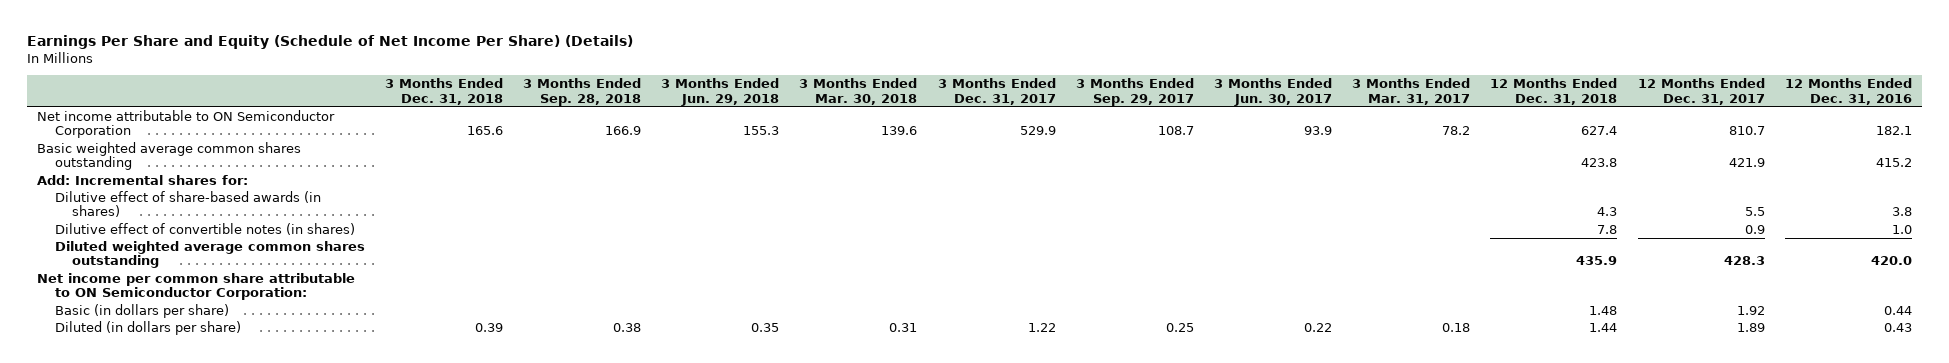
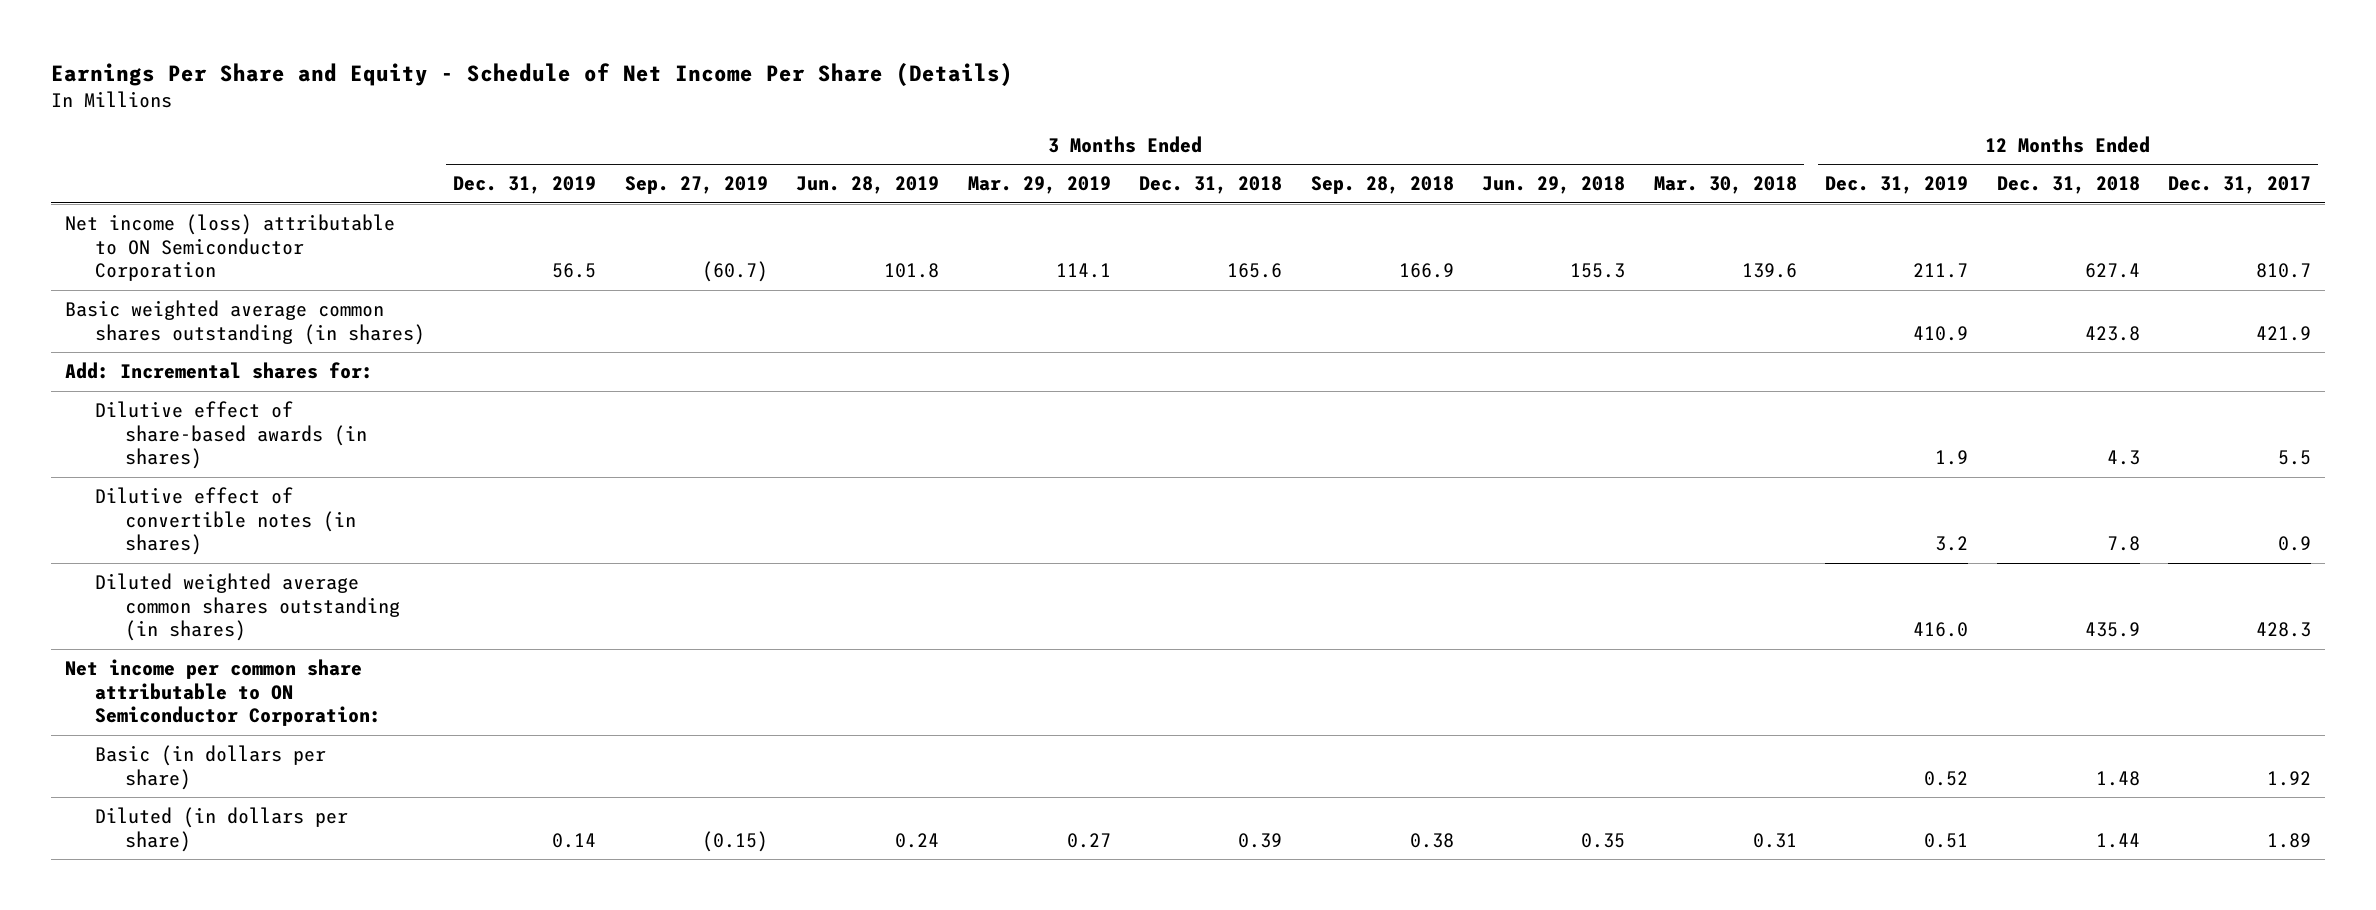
[27,35,634,50] Earnings Per Share and Equity (Schedule of Net Income Per Share) (Details) -> [50,62,1013,86] Earnings Per Share and Equity - Schedule of Net Income Per Share (Details)
[937,78,1056,105] 3 Months Ended Dec. 31, 2017 -> none
[1075,78,1194,106] 3 Months Ended Sep. 29, 2017 -> none
[1214,78,1333,106] 3 Months Ended Jun. 30, 2017 -> none
[1352,78,1471,105] 3 Months Ended Mar. 31, 2017 -> none
[1784,78,1912,105] 12 Months Ended Dec. 31, 2016 -> none
none -> [453,176,597,195] Dec. 31, 2019
none -> [624,176,768,195] Sep. 27, 2019
none -> [796,176,940,195] Jun. 28, 2019
none -> [967,176,1111,195] Mar. 29, 2019
none -> [1825,176,1969,195] Dec. 31, 2019
[37,110,336,139] Net income attributable to ON Semiconductor Corporation -> [64,214,395,282] Net income (loss) attributable to ON Semiconductor Corporation
[37,142,302,171] Basic weighted average common shares outstanding -> [64,300,425,345] Basic weighted average common shares outstanding (in shares)
[54,241,365,269] Diluted weighted average common shares outstanding -> [94,573,400,642] Diluted weighted average common shares outstanding (in shares)

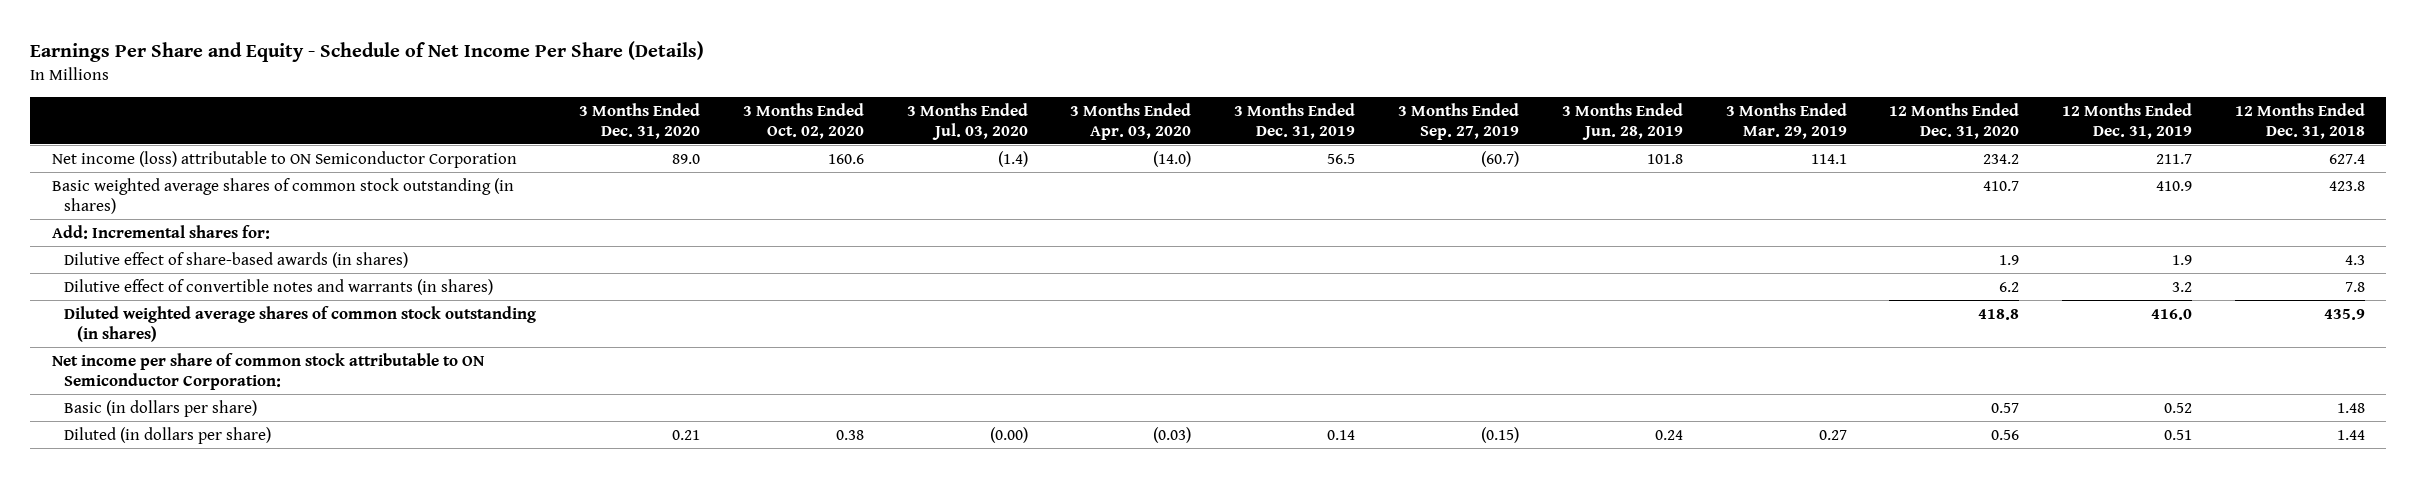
[1139,176,1283,195] Dec. 31, 2018 -> none
[1310,176,1454,195] Sep. 28, 2018 -> none
[1482,176,1626,195] Jun. 29, 2018 -> none
[1653,176,1797,195] Mar. 30, 2018 -> none
[2168,176,2312,195] Dec. 31, 2017 -> none
none -> [579,102,701,139] 3 Months Ended Dec. 31, 2020
none -> [742,102,864,139] 3 Months Ended Oct. 02, 2020
none -> [906,102,1028,140] 3 Months Ended Jul. 03, 2020
none -> [1070,102,1192,140] 3 Months Ended Apr. 03, 2020
none -> [1889,102,2020,139] 12 Months Ended Dec. 31, 2020
[64,300,425,345] Basic weighted average common shares outstanding (in shares) -> [51,177,514,214] Basic weighted average shares of common stock outstanding (in shares)
[94,487,356,556] Dilutive effect of convertible notes (in shares) -> [64,278,494,295] Dilutive effect of convertible notes and warrants (in shares)
[94,573,400,642] Diluted weighted average common shares outstanding (in shares) -> [64,305,537,342] Diluted weighted average shares of common stock outstanding (in shares)
[64,659,381,727] Net income per common share attributable to ON Semiconductor Corporation: -> [51,352,485,390] Net income per share of common stock attributable to ON Semiconductor Corporation:

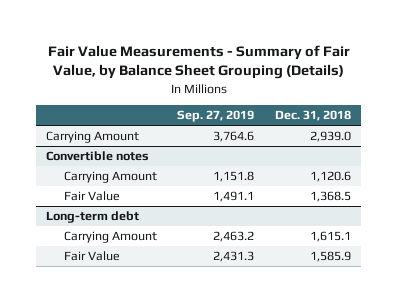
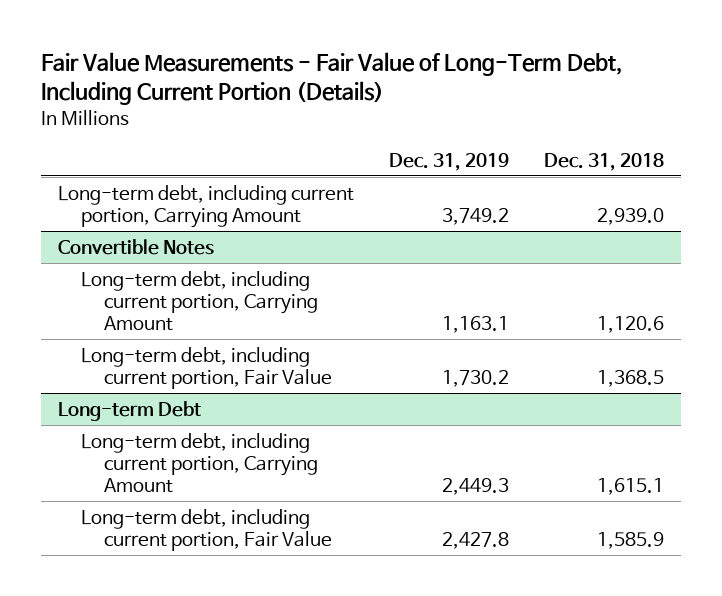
[47,44,350,80] Fair Value Measurements - Summary of Fair Value, by Balance Sheet Grouping (Details) -> [40,51,623,106] Fair Value Measurements - Fair Value of Long-Term Debt, Including Current Portion (Details)
[177,110,255,123] Sep. 27, 2019 -> none
none -> [388,152,509,171] Dec. 31, 2019
[46,131,140,144] Carrying Amount -> [57,184,354,228] Long-term debt, including current portion, Carrying Amount
[46,151,150,162] Convertible notes -> [57,238,214,255] Convertible Notes
[63,171,157,184] Carrying Amount -> [81,270,319,331] Long-term debt, including current portion, Carrying Amount
[63,191,120,202] Fair Value -> [81,346,333,389] Long-term debt, including current portion, Fair Value
[46,211,140,224] Long-term debt -> [57,400,201,421] Long-term Debt
[63,231,157,244] Carrying Amount -> [81,432,319,493] Long-term debt, including current portion, Carrying Amount
[63,251,120,262] Fair Value -> [81,508,333,551] Long-term debt, including current portion, Fair Value

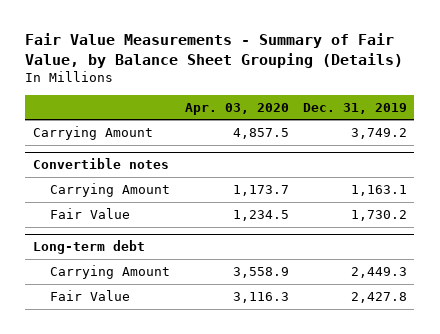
[40,51,623,106] Fair Value Measurements - Fair Value of Long-Term Debt, Including Current Portion (Details) -> [25,33,404,68] Fair Value Measurements - Summary of Fair Value, by Balance Sheet Grouping (Details)
[543,152,664,171] Dec. 31, 2018 -> none
none -> [184,102,289,115] Apr. 03, 2020
[57,184,354,228] Long-term debt, including current portion, Carrying Amount -> [32,125,153,140] Carrying Amount
[57,238,214,255] Convertible Notes -> [32,158,169,170] Convertible notes
[81,270,319,331] Long-term debt, including current portion, Carrying Amount -> [50,182,171,197] Carrying Amount
[81,346,333,389] Long-term debt, including current portion, Fair Value -> [50,207,131,219] Fair Value
[57,400,201,421] Long-term Debt -> [32,240,145,255] Long-term debt
[81,432,319,493] Long-term debt, including current portion, Carrying Amount -> [50,264,171,279] Carrying Amount
[81,508,333,551] Long-term debt, including current portion, Fair Value -> [50,289,131,301] Fair Value

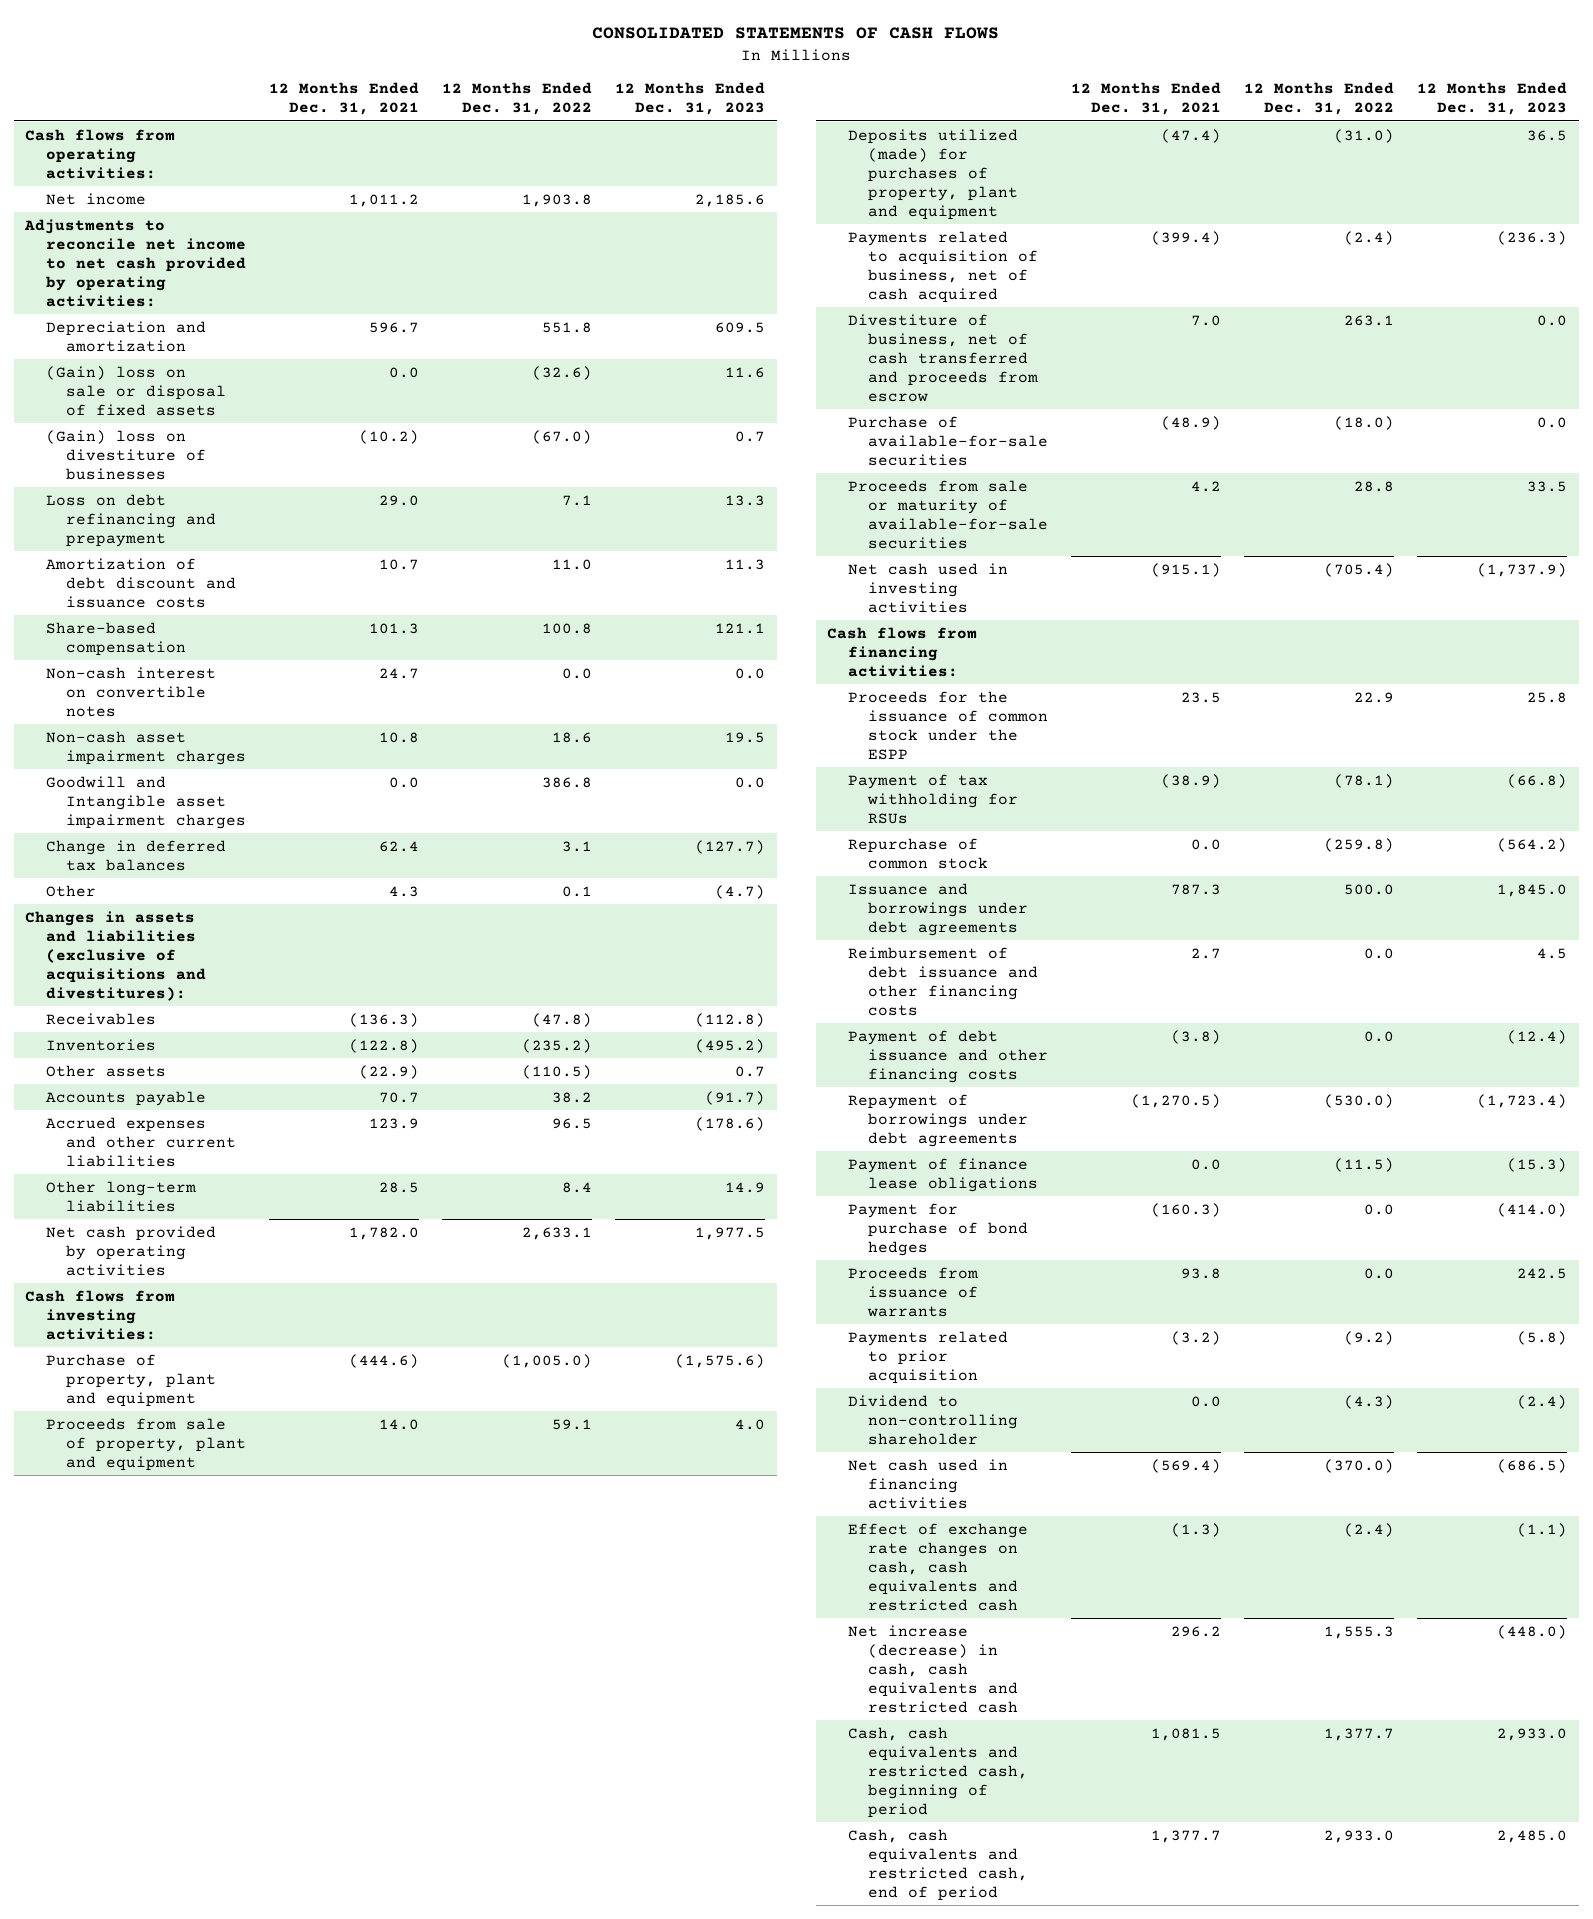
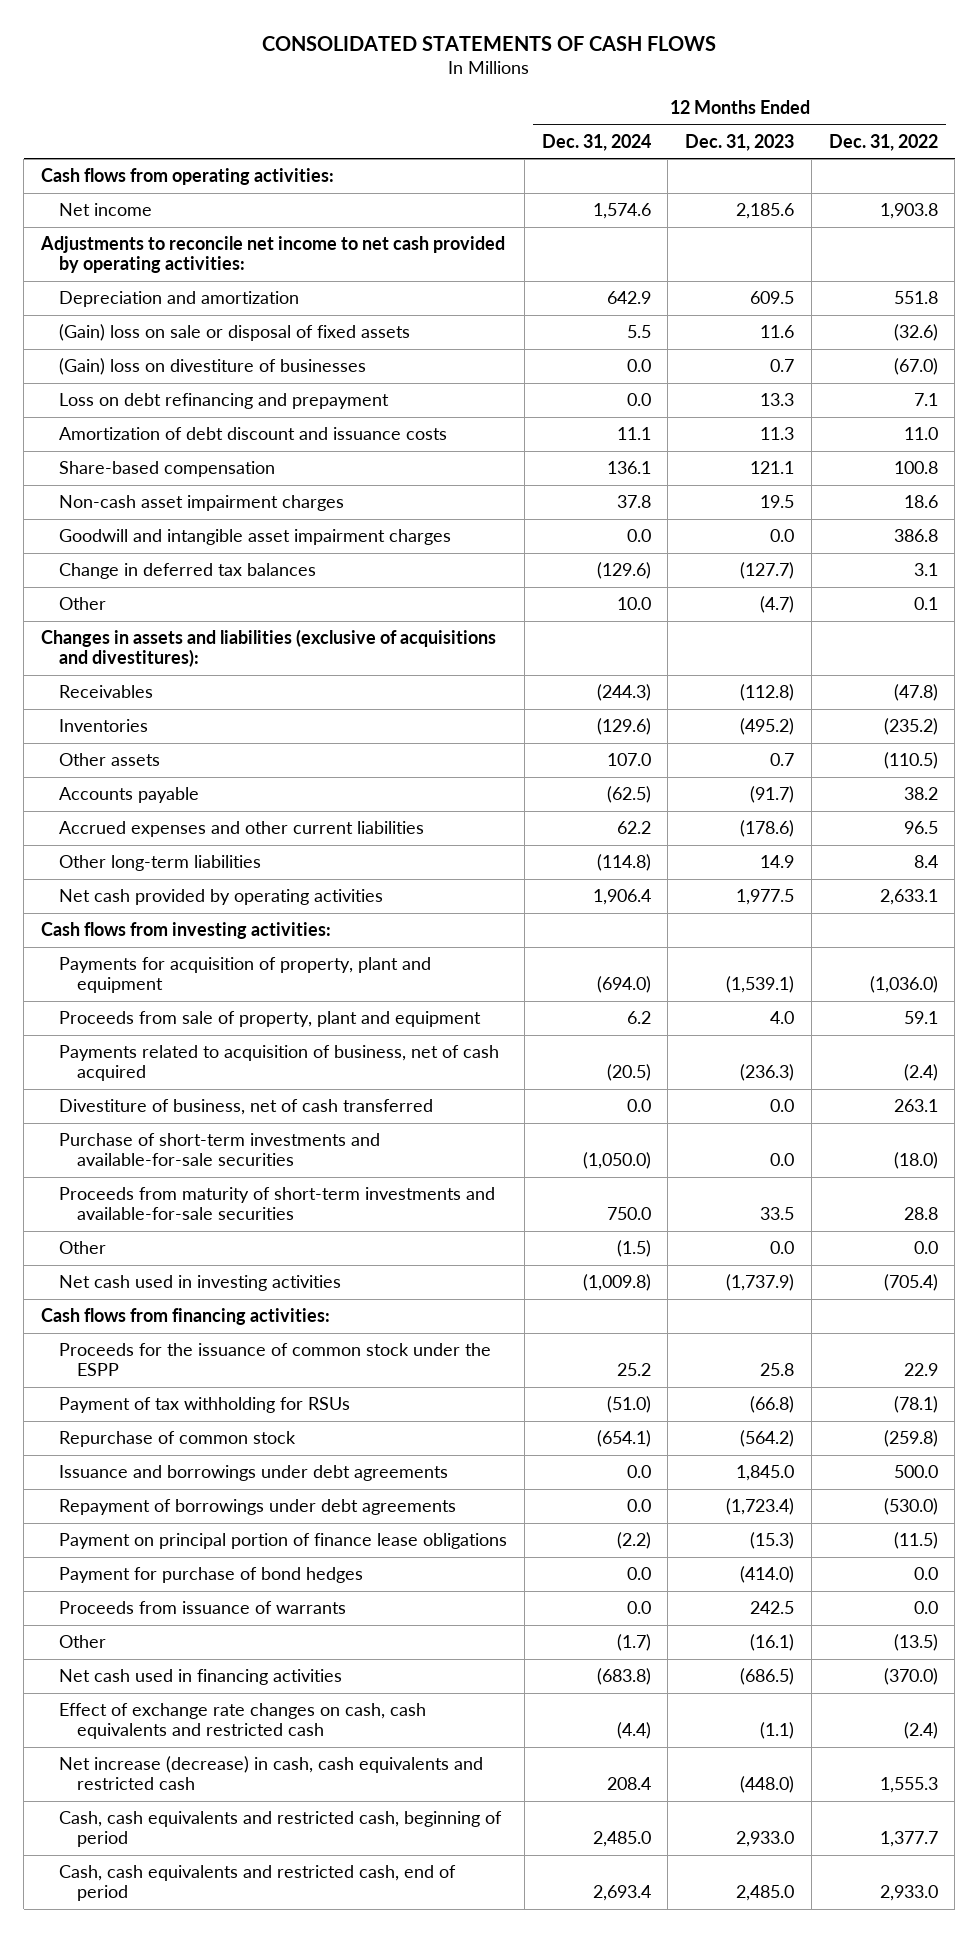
[269,82,420,116] 12 Months Ended Dec. 31, 2021 -> none
none -> [541,133,651,151] Dec. 31, 2024
[45,666,216,717] Non-cash interest on convertible notes -> none
[45,775,247,829] Goodwill and Intangible asset impairment charges -> [59,529,452,546] Goodwill and intangible asset impairment charges
[45,1353,217,1407] Purchase of property, plant and equipment -> [59,957,432,994] Payments for acquisition of property, plant and equipment
[502,1353,593,1368] (1,005.0) -> [869,976,938,994] (1,036.0)
[675,1353,766,1368] (1,575.6) -> [726,976,795,994] (1,539.1)
[847,128,1019,220] Deposits utilized (made) for purchases of property, plant and equipment -> none
[847,313,1039,402] Divestiture of business, net of cash transferred and proceeds from escrow -> [59,1099,434,1116] Divestiture of business, net of cash transferred
[847,415,1049,466] Purchase of available-for-sale securities -> [59,1133,381,1167] Purchase of short-term investments and available-for-sale securities
[847,479,1049,549] Proceeds from sale or maturity of available-for-sale securities -> [59,1187,496,1221] Proceeds from maturity of short-term investments and available-for-sale securities
none -> [59,1241,107,1255] Other
[847,946,1039,1016] Reimbursement of debt issuance and other financing costs -> none
[847,1029,1049,1083] Payment of debt issuance and other financing costs -> none
[847,1157,1039,1192] Payment of finance lease obligations -> [59,1533,508,1550] Payment on principal portion of finance lease obligations
[847,1330,1008,1384] Payments related to prior acquisition -> none
[847,1394,1019,1445] Dividend to non-controlling shareholder -> none
none -> [59,1635,107,1649] Other

